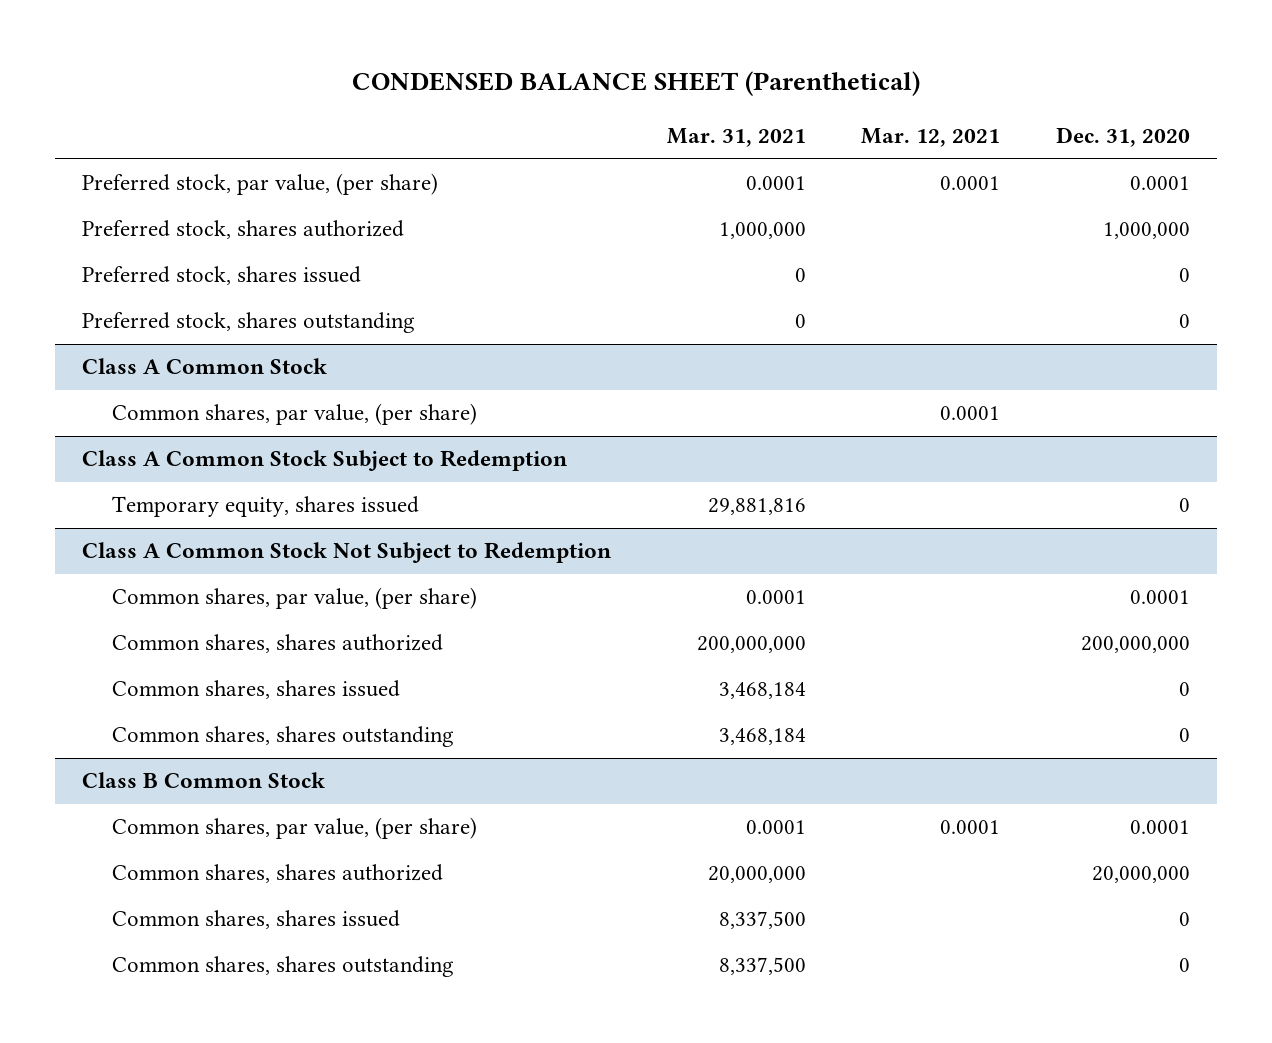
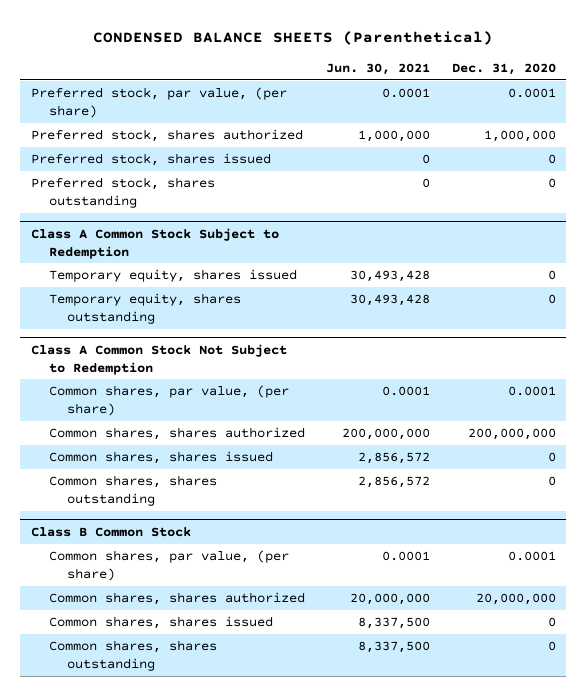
[352,71,921,97] CONDENSED BALANCE SHEET (Parenthetical) -> [93,31,494,46] CONDENSED BALANCE SHEETS (Parenthetical)
[666,128,806,148] Mar. 31, 2021 -> none
[861,128,1001,148] Mar. 12, 2021 -> none
none -> [326,63,431,76] Jun. 30, 2021
[82,358,328,375] Class A Common Stock -> none
[112,403,478,426] Common shares, par value, (per share) -> none
none -> [49,293,242,324] Temporary equity, shares outstanding

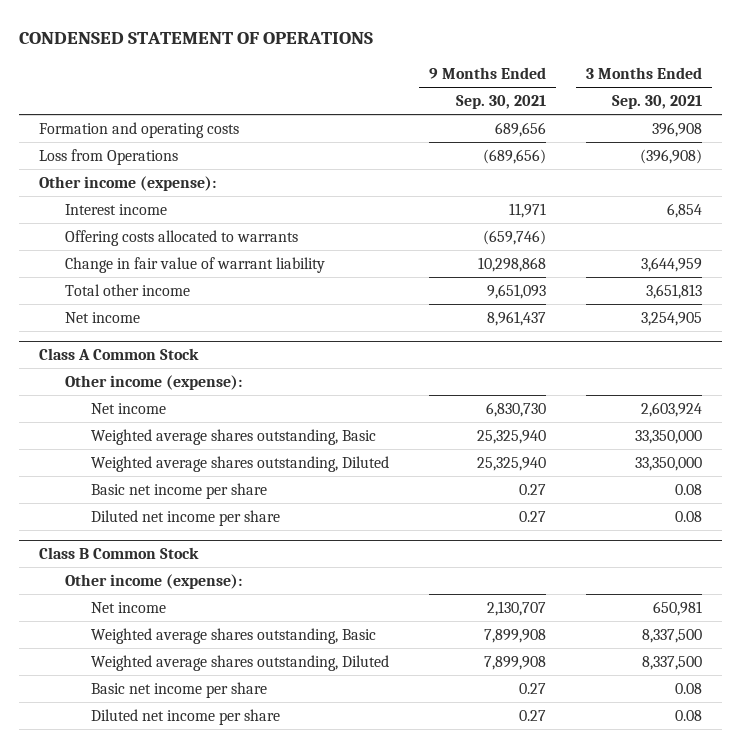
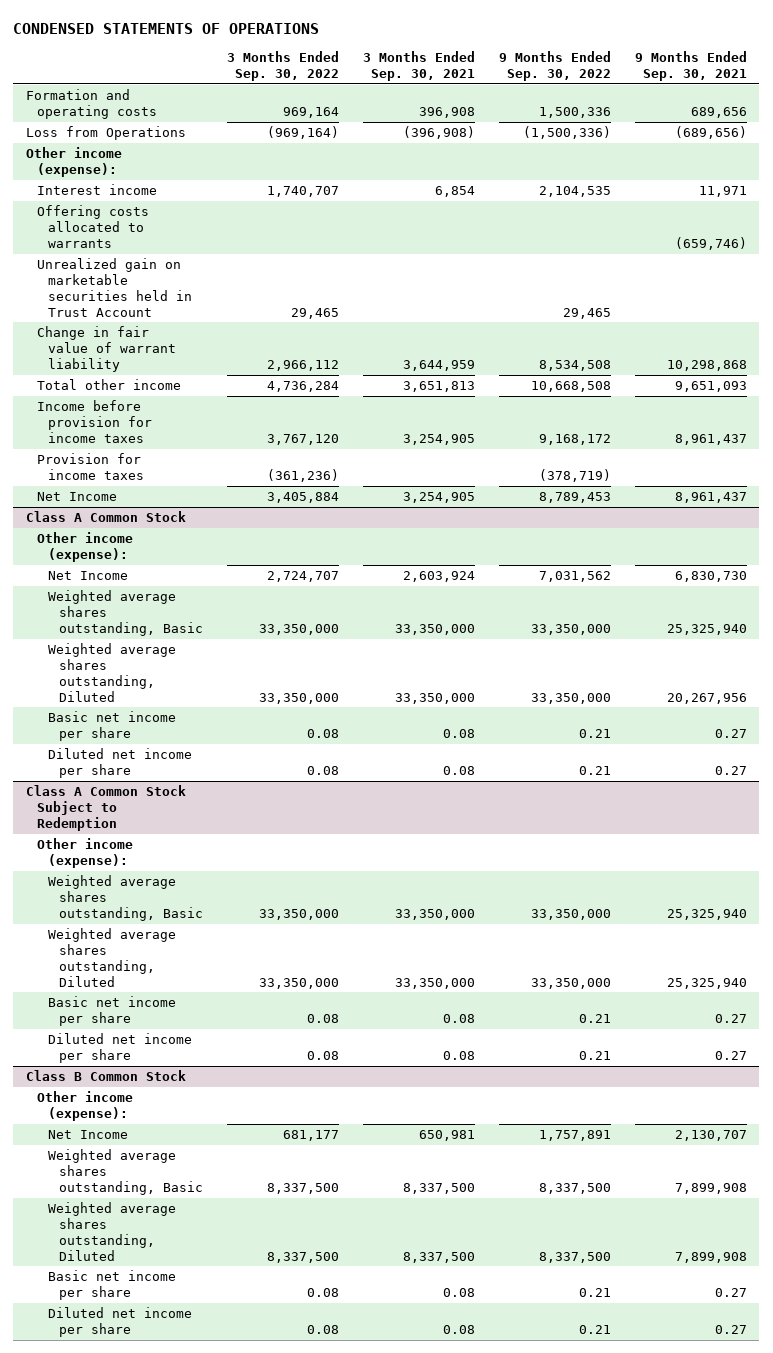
[18,32,373,45] CONDENSED STATEMENT OF OPERATIONS -> [13,22,320,34] CONDENSED STATEMENTS OF OPERATIONS
none -> [226,51,339,81] 3 Months Ended Sep. 30, 2022
none -> [499,51,612,81] 9 Months Ended Sep. 30, 2022
none -> [36,258,192,317] Unrealized gain on marketable securities held in Trust Account
none -> [36,400,152,443] Income before provision for income taxes
none -> [36,453,144,481] Provision for income taxes
[64,311,140,323] Net income -> [36,492,117,502] Net Income
[90,402,166,414] Net income -> [47,571,128,581] Net Income
none -> [47,643,176,702] Weighted average shares outstanding, Diluted
none -> [47,711,176,742] Basic net income per share
none -> [47,748,192,779] Diluted net income per share
none -> [25,785,186,831] Class A Common Stock Subject to Redemption
none -> [36,838,133,869] Other income (expense):
none -> [47,875,203,921] Weighted average shares outstanding, Basic
[90,601,166,613] Net income -> [47,1130,128,1140] Net Income

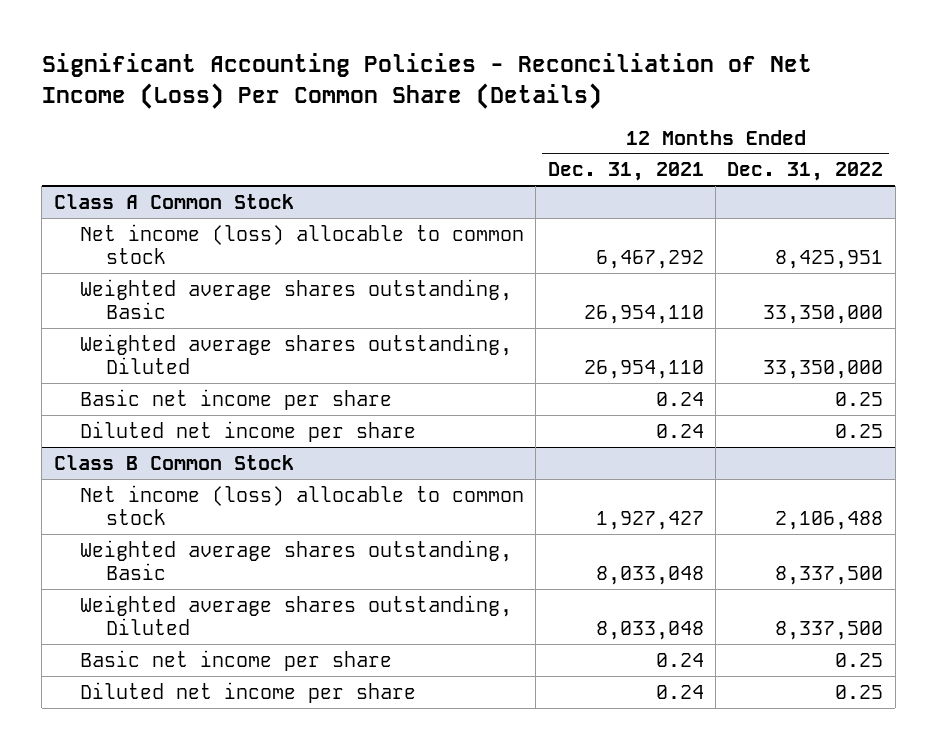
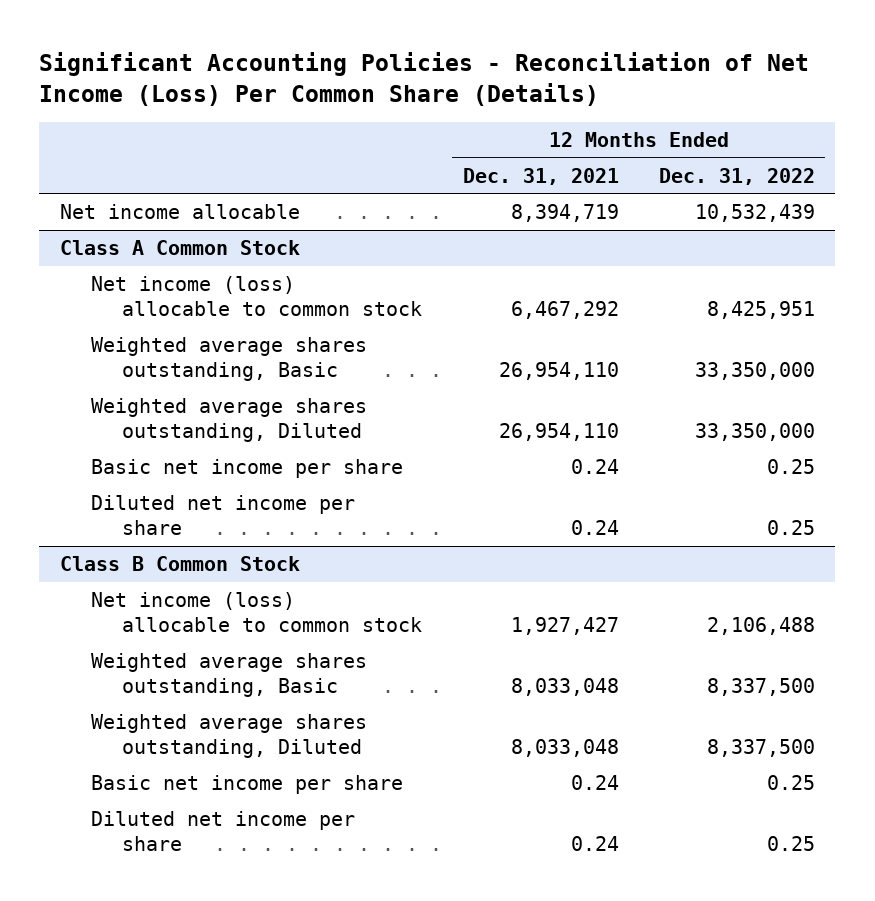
none -> [59,204,300,220] Net income allocable

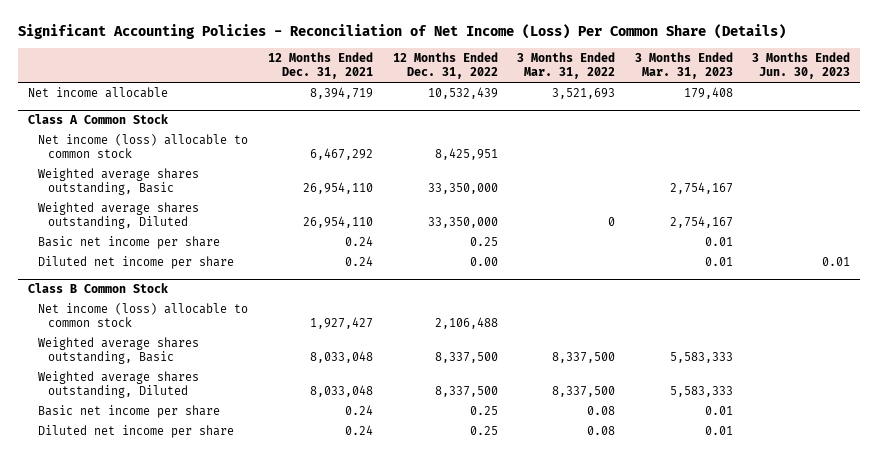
none -> [517,52,616,80] 3 Months Ended Mar. 31, 2022
none -> [634,52,733,80] 3 Months Ended Mar. 31, 2023
none -> [752,52,851,80] 3 Months Ended Jun. 30, 2023
[766,520,815,536] 0.25 -> [469,257,498,267] 0.00

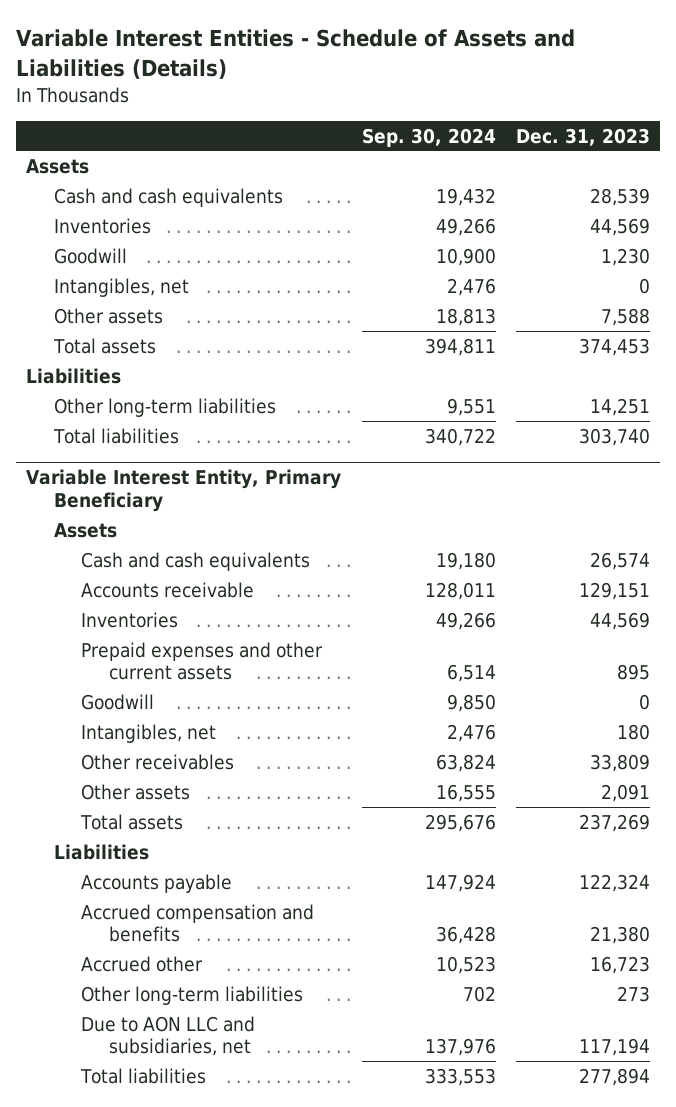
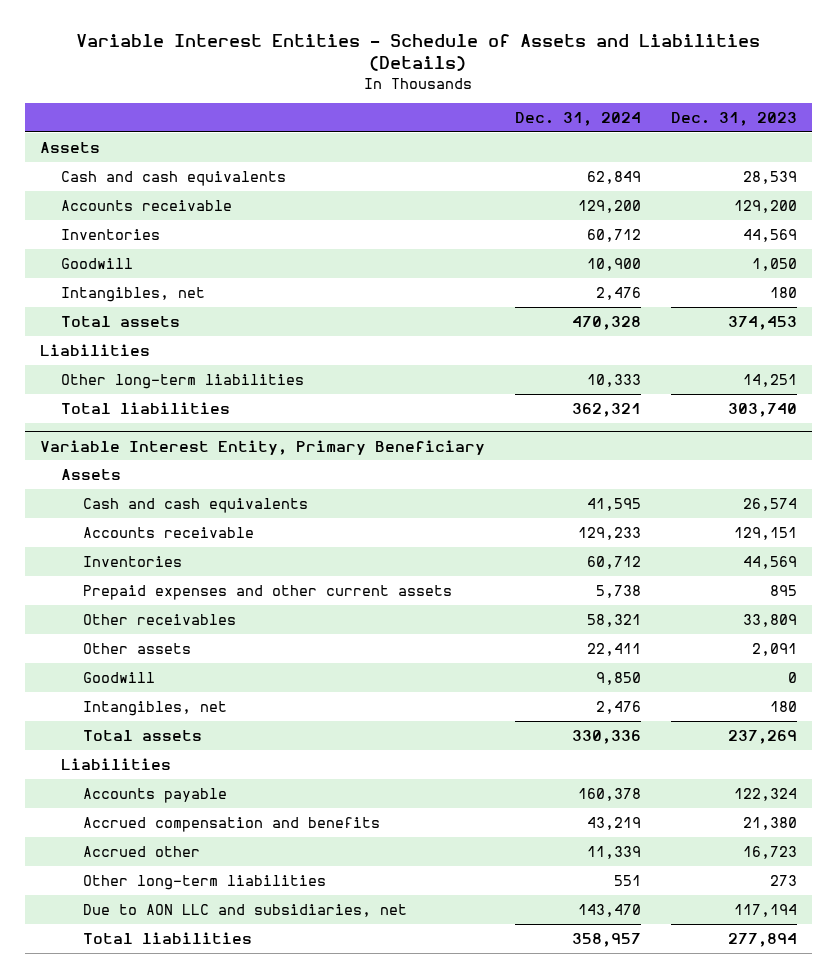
[361,127,496,147] Sep. 30, 2024 -> none
none -> [514,111,641,126] Dec. 31, 2024
none -> [61,199,233,211] Accounts receivable
[53,307,163,324] Other assets -> none
[601,247,651,266] 1,230 -> [752,257,798,271] 1,050
[639,277,651,294] 0 -> [770,286,798,298] 180
[81,693,155,710] Goodwill -> [83,671,156,683] Goodwill
[81,723,217,743] Intangibles, net -> [83,700,228,716] Intangibles, net

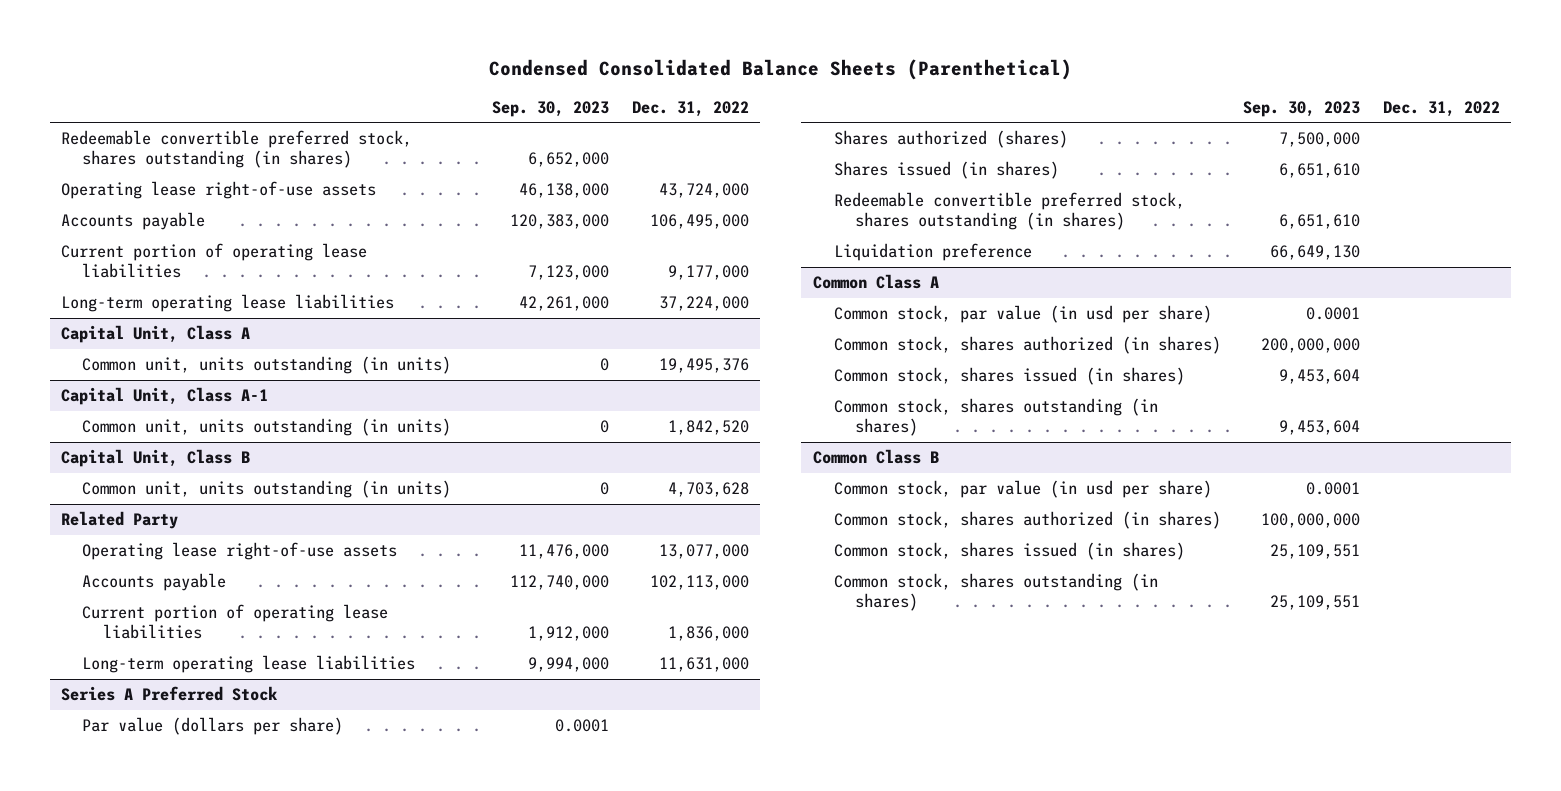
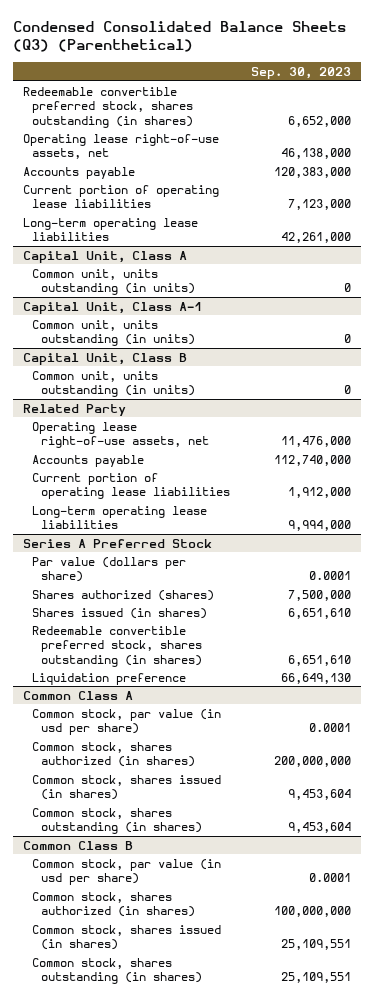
[488,59,1072,81] Condensed Consolidated Balance Sheets (Parenthetical) -> [12,20,346,53] Condensed Consolidated Balance Sheets (Q3) (Parenthetical)
[631,100,749,117] Dec. 31, 2022 -> none
[61,181,377,200] Operating lease right-of-use assets -> [23,133,220,160] Operating lease right-of-use assets, net
[82,542,398,561] Operating lease right-of-use assets -> [32,421,210,449] Operating lease right-of-use assets, net

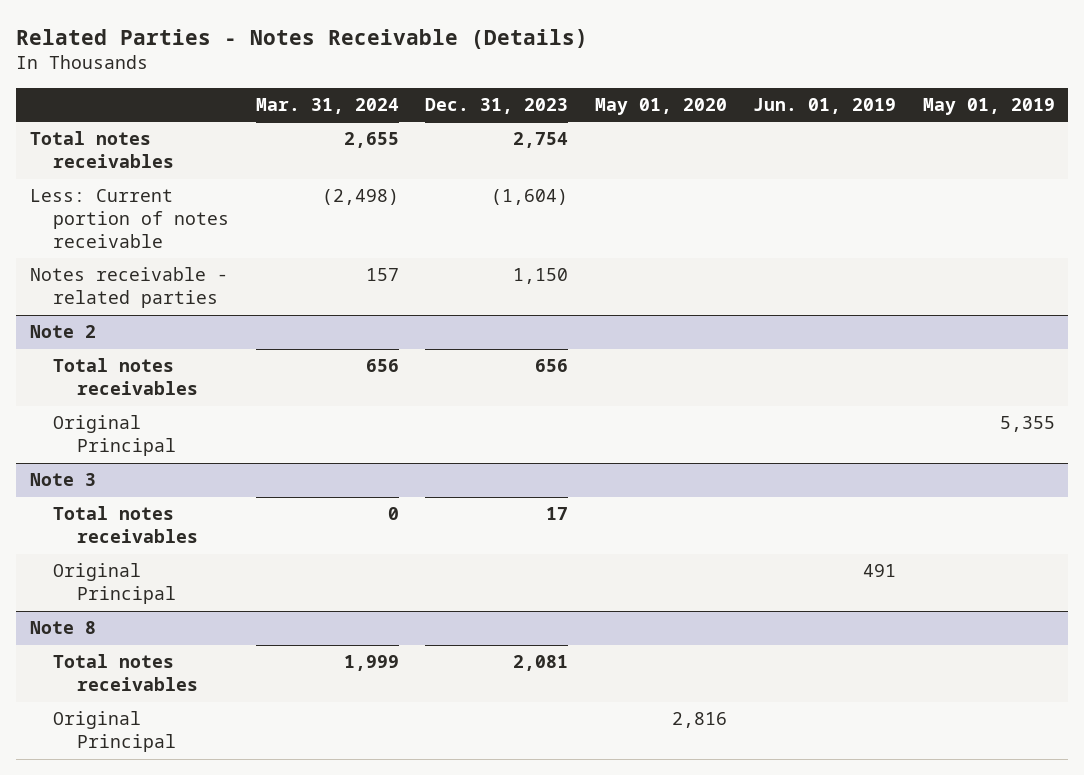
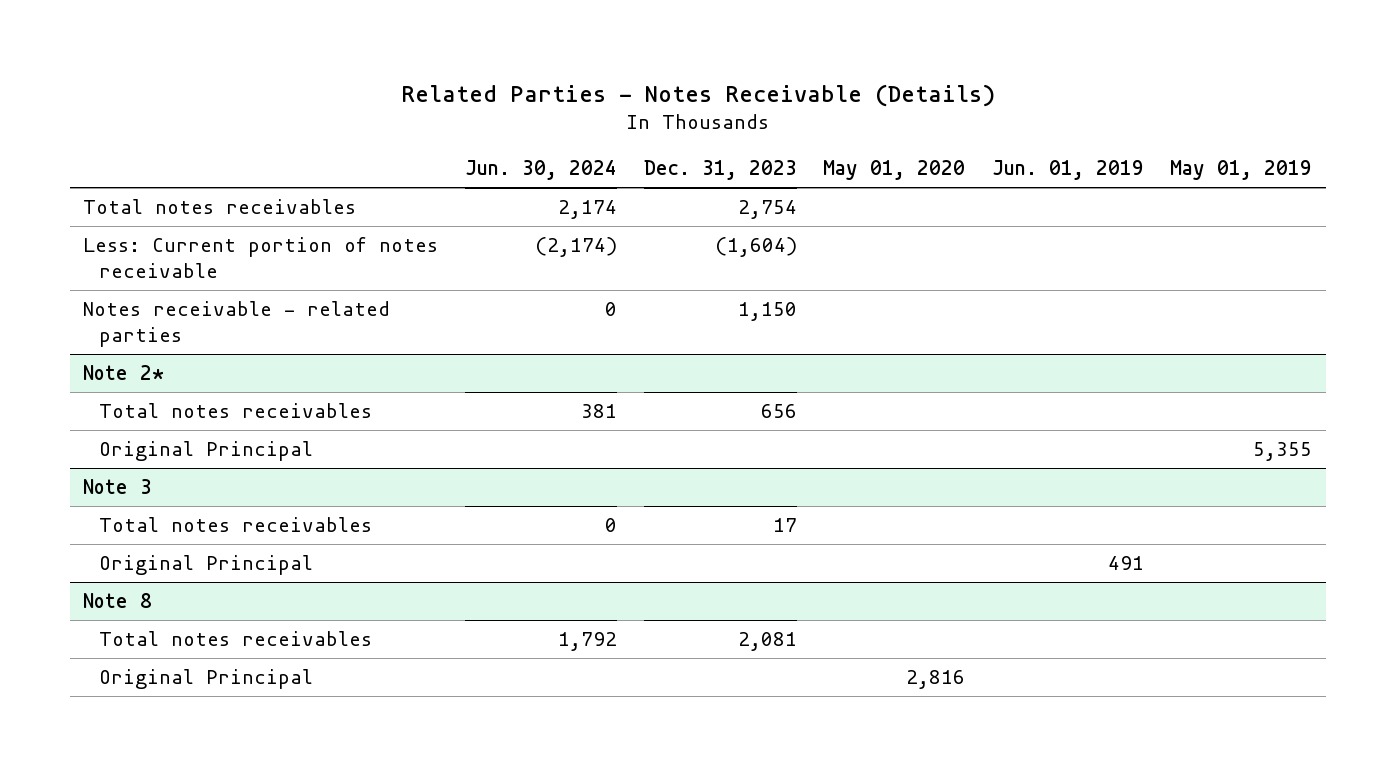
[255,98,399,115] Mar. 31, 2024 -> none
none -> [465,160,618,181] Jun. 30, 2024
[29,325,96,339] Note 2 -> [83,364,165,380] Note 2*

